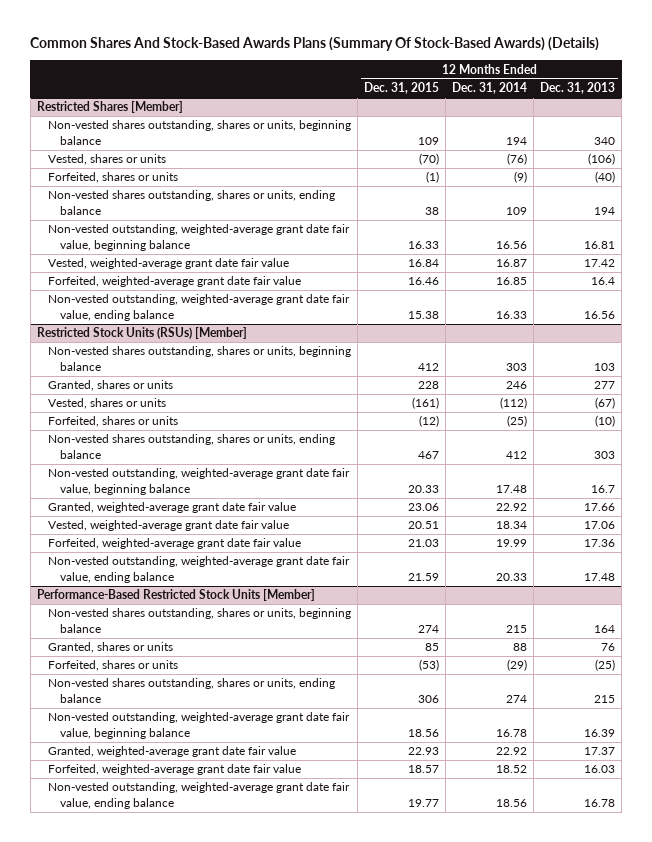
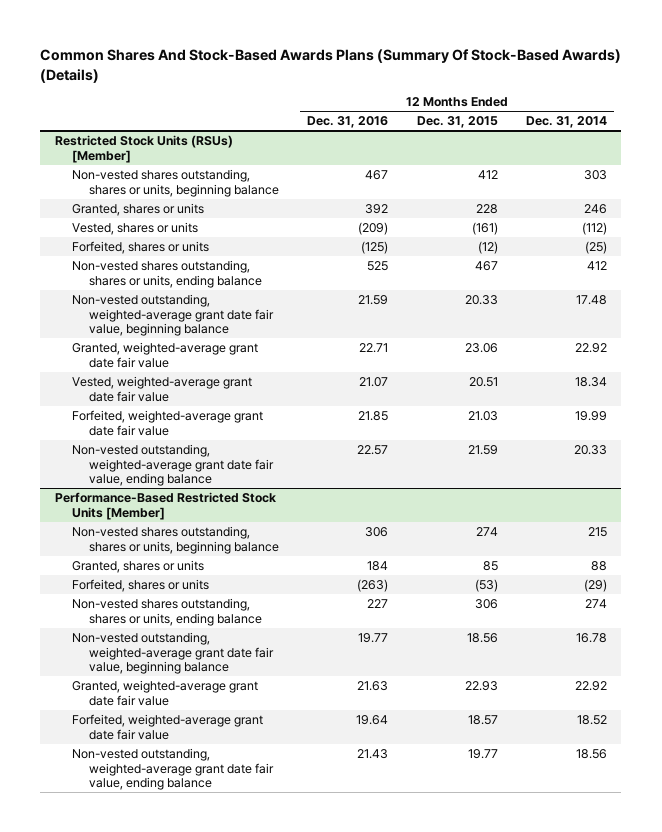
[540,82,616,95] Dec. 31, 2013 -> none
none -> [307,116,389,129] Dec. 31, 2016
[36,101,183,114] Restricted Shares [Member] -> none
[48,120,352,145] Non-vested shares outstanding, shares or units, beginning balance -> none
[48,154,167,166] Vested, shares or units -> none
[48,172,179,184] Forfeited, shares or units -> none
[48,190,336,215] Non-vested shares outstanding, shares or units, ending balance -> none
[48,224,351,251] Non-vested outstanding, weighted-average grant date fair value, beginning balance -> none
[48,258,290,270] Vested, weighted-average grant date fair value -> none
[48,276,302,288] Forfeited, weighted-average grant date fair value -> none
[48,294,351,321] Non-vested outstanding, weighted-average grant date fair value, ending balance -> none

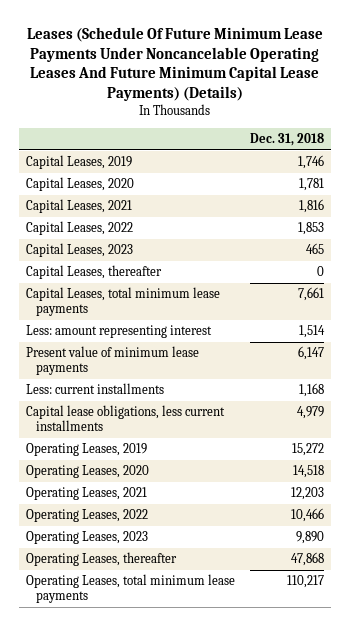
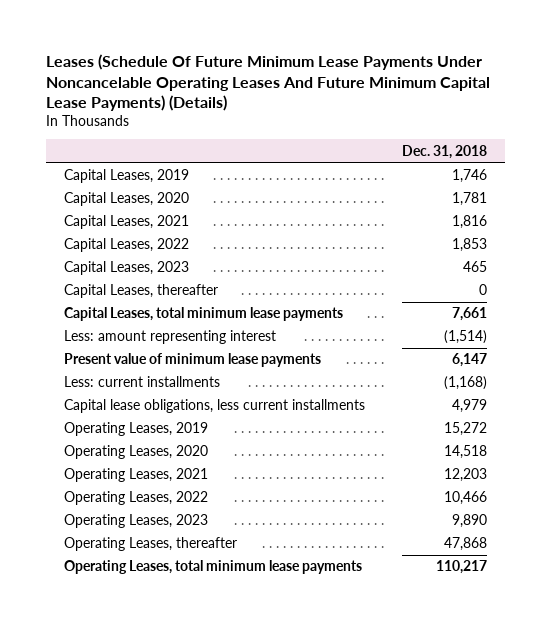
[298,325,325,339] 1,514 -> [443,330,487,345] (1,514)
[298,383,324,398] 1,168 -> [443,376,487,391] (1,168)

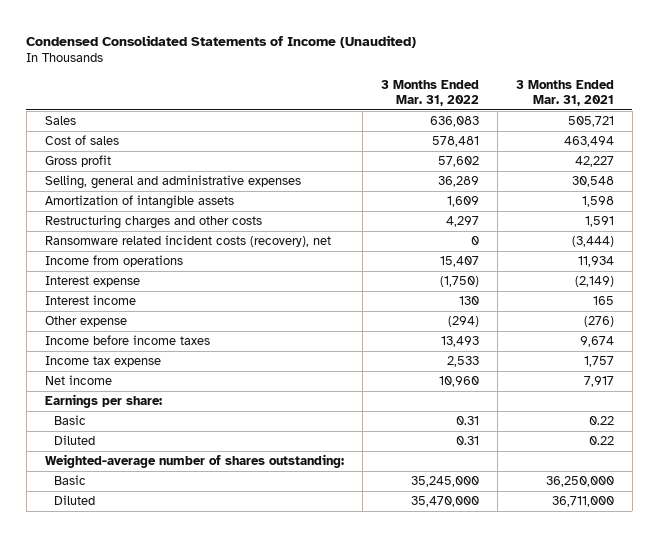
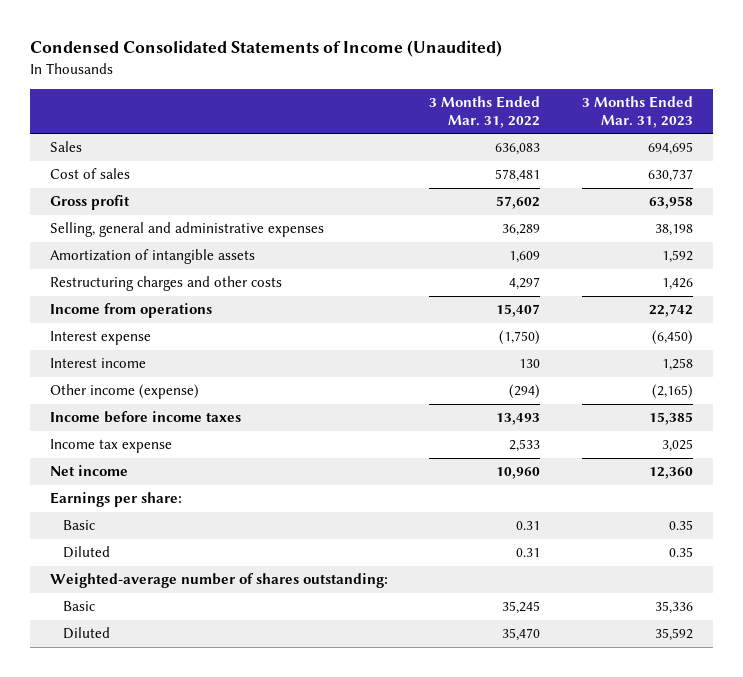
[515,79,614,107] 3 Months Ended Mar. 31, 2021 -> none
none -> [581,96,693,128] 3 Months Ended Mar. 31, 2023
[44,235,331,248] Ransomware related incident costs (recovery), net -> none
[44,316,127,328] Other expense -> [50,384,200,400] Other income (expense)
[410,476,479,488] 35,245,000 -> [502,601,541,615] 35,245
[410,496,479,508] 35,470,000 -> [502,628,541,642] 35,470

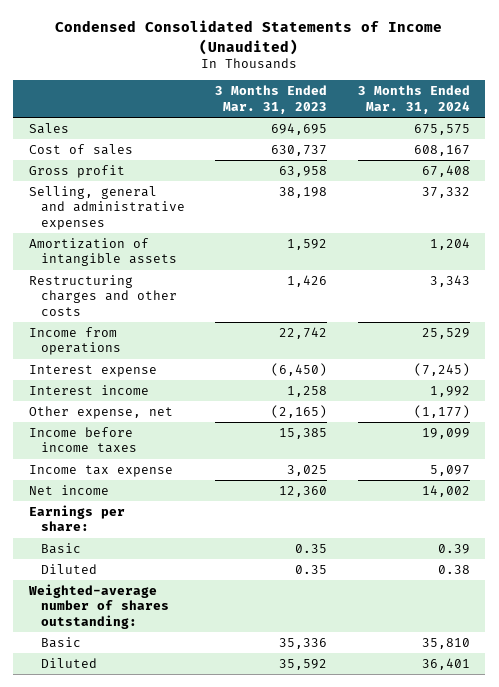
[429,96,541,128] 3 Months Ended Mar. 31, 2022 -> none
none -> [358,85,471,114] 3 Months Ended Mar. 31, 2024
[50,384,200,400] Other income (expense) -> [28,405,173,419] Other expense, net

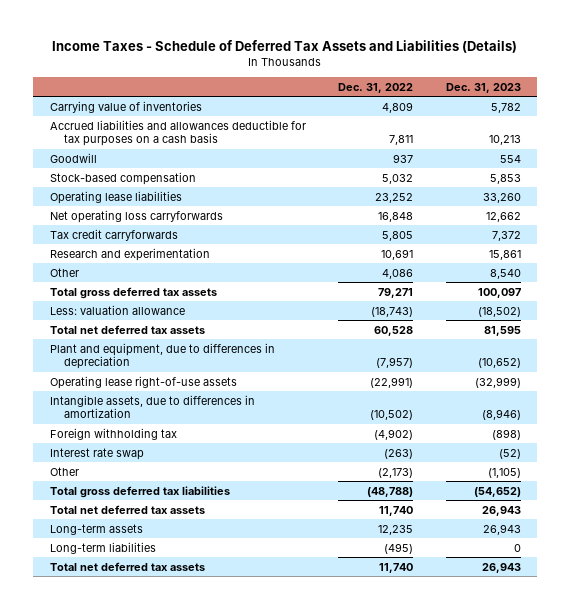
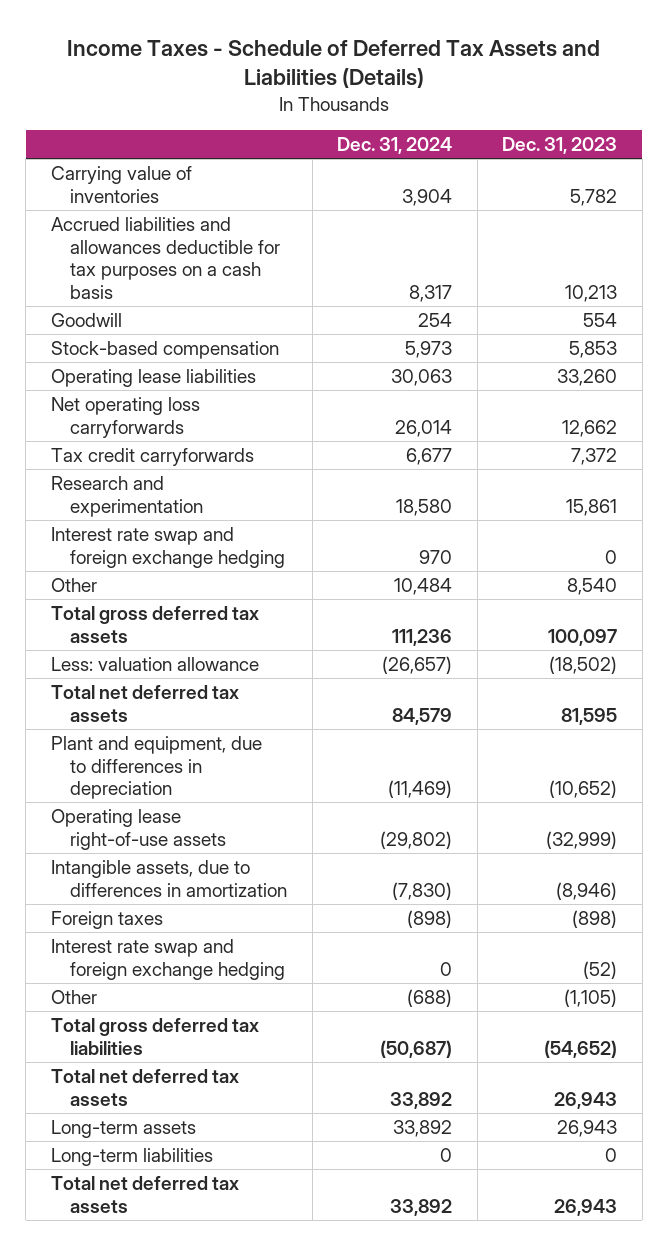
[338,82,414,93] Dec. 31, 2022 -> none
none -> [337,137,453,155] Dec. 31, 2024
none -> [50,527,286,568] Interest rate swap and foreign exchange hedging
[49,447,144,460] Interest rate swap -> none
[49,427,177,440] Foreign withholding tax -> [50,911,163,930] Foreign taxes
none -> [50,939,286,980] Interest rate swap and foreign exchange hedging

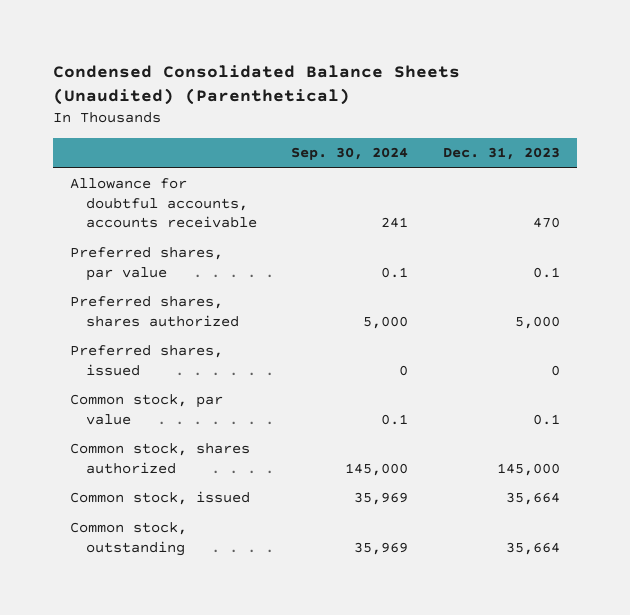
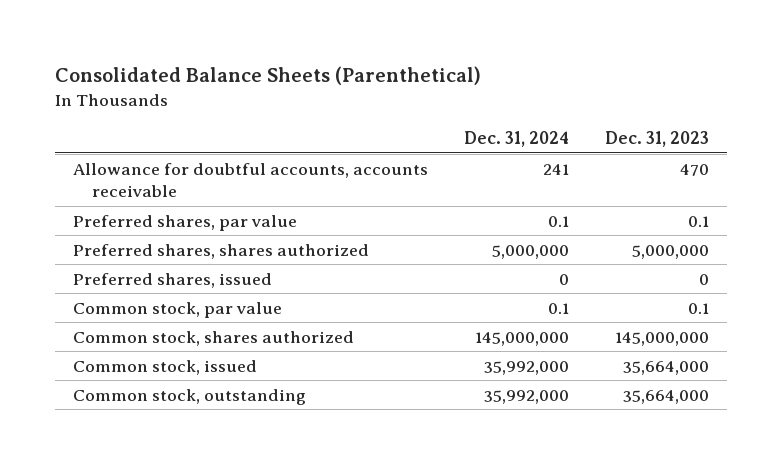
[53,65,461,106] Condensed Consolidated Balance Sheets (Unaudited) (Parenthetical) -> [54,66,481,86] Consolidated Balance Sheets (Parenthetical)
[291,147,409,161] Sep. 30, 2024 -> none
none -> [464,131,570,148] Dec. 31, 2024
[514,315,560,329] 5,000 -> [632,244,710,259] 5,000,000
[496,462,560,476] 145,000 -> [615,331,710,346] 145,000,000
[505,492,560,506] 35,664 -> [623,360,710,375] 35,664,000
[505,541,560,555] 35,664 -> [623,389,710,404] 35,664,000

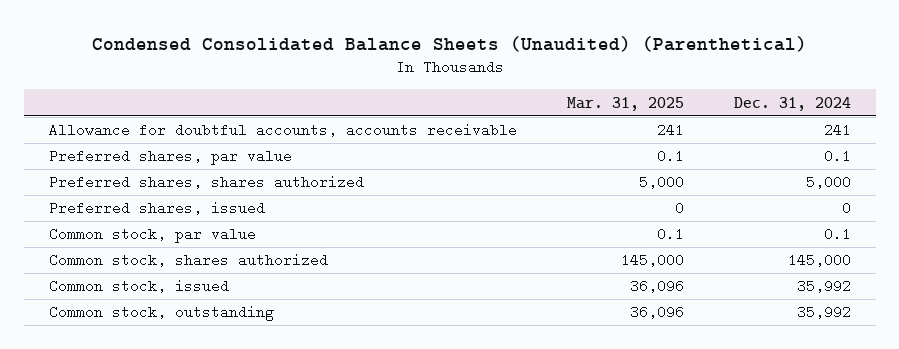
[54,66,481,86] Consolidated Balance Sheets (Parenthetical) -> [91,35,807,52] Condensed Consolidated Balance Sheets (Unaudited) (Parenthetical)
[605,131,710,148] Dec. 31, 2023 -> none
none -> [566,96,684,111] Mar. 31, 2025
[492,244,570,259] 5,000,000 -> [805,175,851,190] 5,000
[475,331,570,346] 145,000,000 -> [787,253,851,268] 145,000
[484,360,570,375] 35,992,000 -> [796,279,851,294] 35,992
[484,389,570,404] 35,992,000 -> [796,305,851,320] 35,992

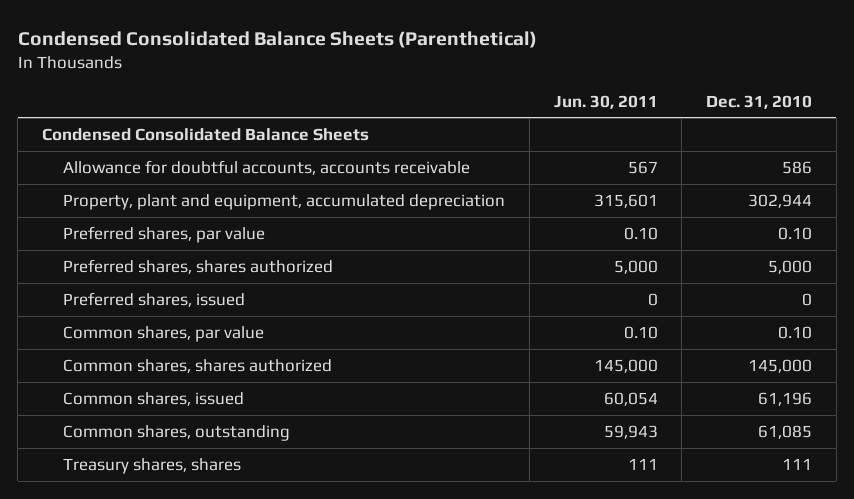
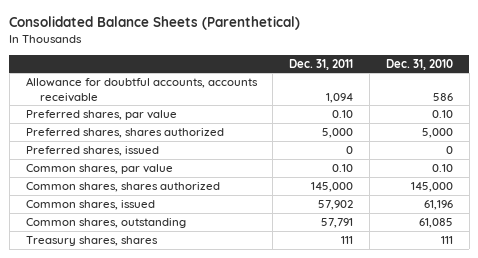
[17,30,537,48] Condensed Consolidated Balance Sheets (Parenthetical) -> [9,16,301,31] Consolidated Balance Sheets (Parenthetical)
[553,94,658,109] Jun. 30, 2011 -> none
none -> [289,58,354,70] Dec. 31, 2011
[42,127,370,141] Condensed Consolidated Balance Sheets -> none
[63,193,506,210] Property, plant and equipment, accumulated depreciation -> none

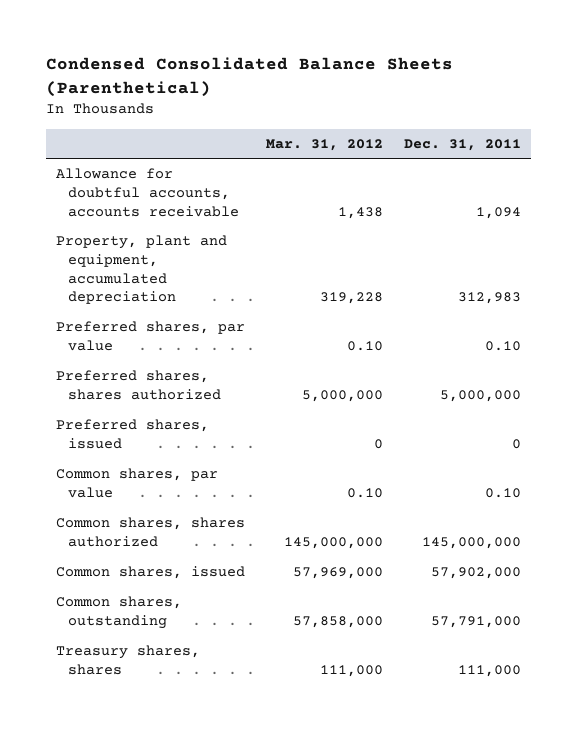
[9,16,301,31] Consolidated Balance Sheets (Parenthetical) -> [45,57,453,97] Condensed Consolidated Balance Sheets (Parenthetical)
[385,58,453,70] Dec. 31, 2010 -> none
none -> [265,138,383,151] Mar. 31, 2012
none -> [55,235,227,305] Property, plant and equipment, accumulated depreciation
[322,128,354,139] 5,000 -> [439,390,521,403] 5,000,000
[311,182,354,193] 145,000 -> [421,537,521,550] 145,000,000
[318,200,354,211] 57,902 -> [430,567,521,580] 57,902,000
[321,218,354,229] 57,791 -> [430,616,521,629] 57,791,000
[341,236,354,245] 111 -> [457,665,521,678] 111,000

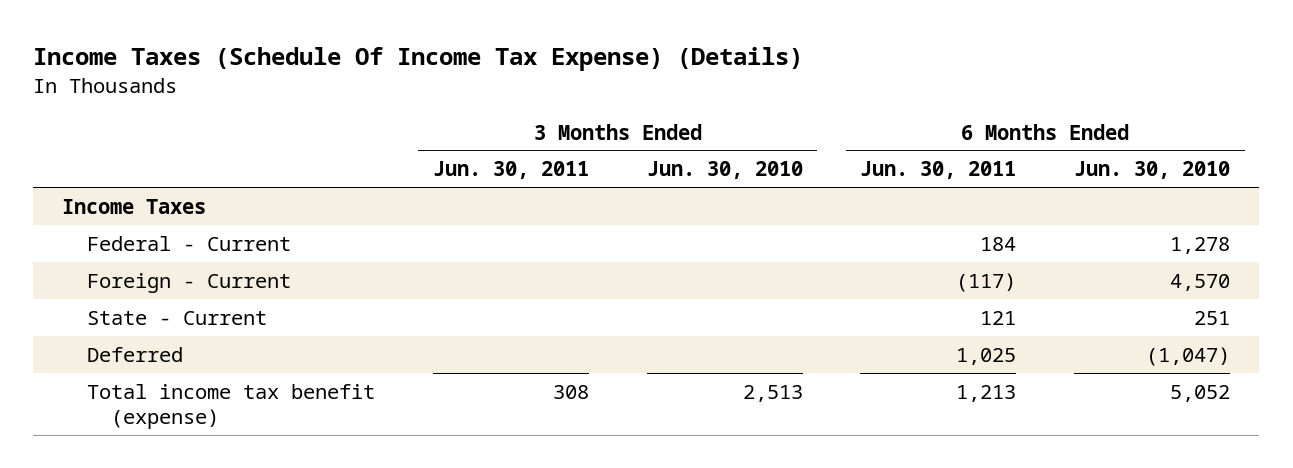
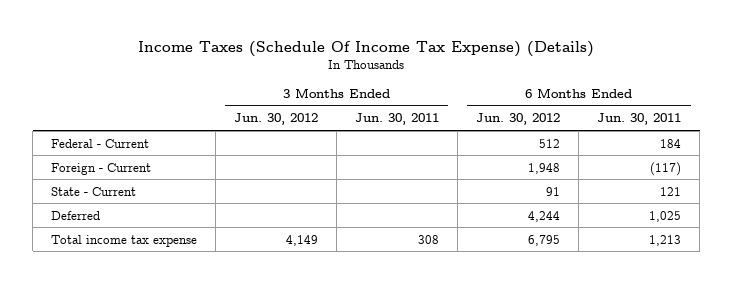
[646,161,803,180] Jun. 30, 2010 -> none
[1074,161,1231,180] Jun. 30, 2010 -> none
none -> [234,113,319,126] Jun. 30, 2012
none -> [476,113,561,126] Jun. 30, 2012
[62,198,207,214] Income Taxes -> none
[86,383,375,429] Total income tax benefit (expense) -> [51,234,198,247] Total income tax expense

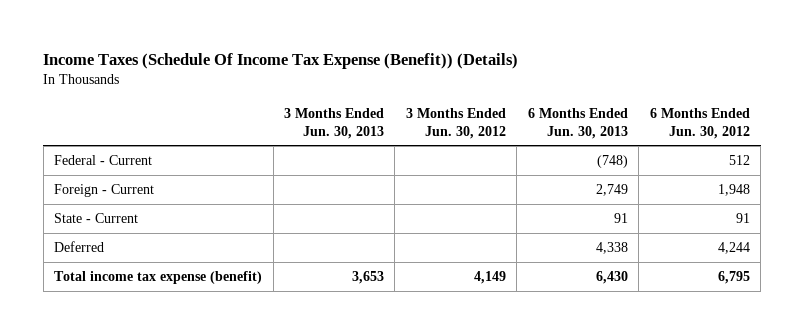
[138,40,595,57] Income Taxes (Schedule Of Income Tax Expense) (Details) -> [43,53,519,70] Income Taxes (Schedule Of Income Tax Expense (Benefit)) (Details)
[355,113,440,126] Jun. 30, 2011 -> none
[597,113,682,126] Jun. 30, 2011 -> none
none -> [284,107,385,139] 3 Months Ended Jun. 30, 2013
none -> [527,107,628,139] 6 Months Ended Jun. 30, 2013
[51,234,198,247] Total income tax expense -> [54,271,263,285] Total income tax expense (benefit)

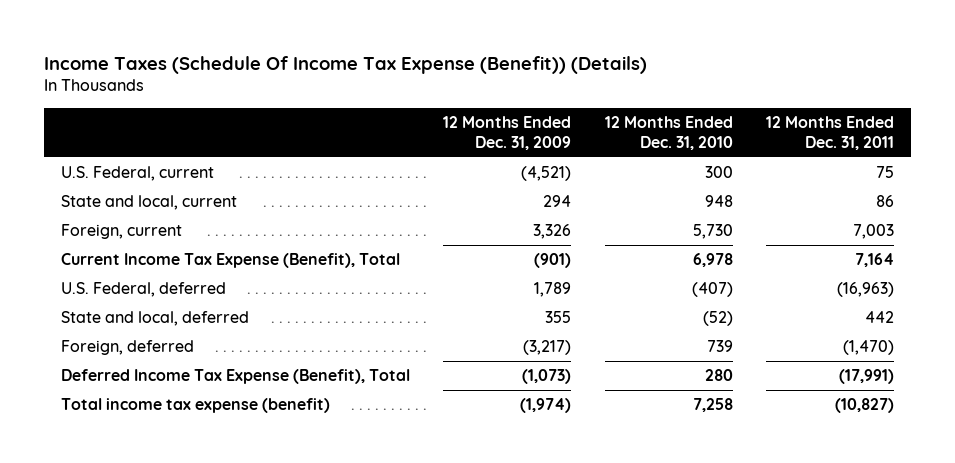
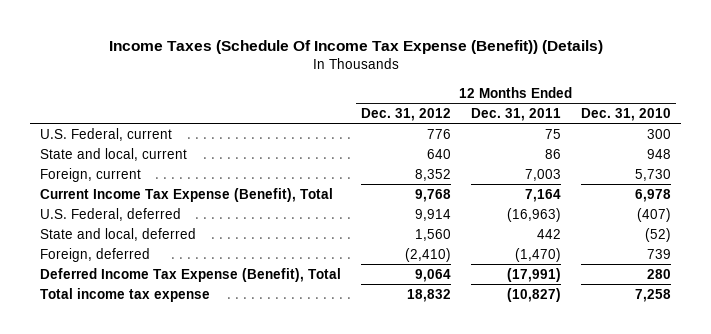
[443,115,572,151] 12 Months Ended Dec. 31, 2009 -> none
none -> [361,107,452,121] Dec. 31, 2012
[61,398,331,414] Total income tax expense (benefit) -> [40,287,211,302] Total income tax expense

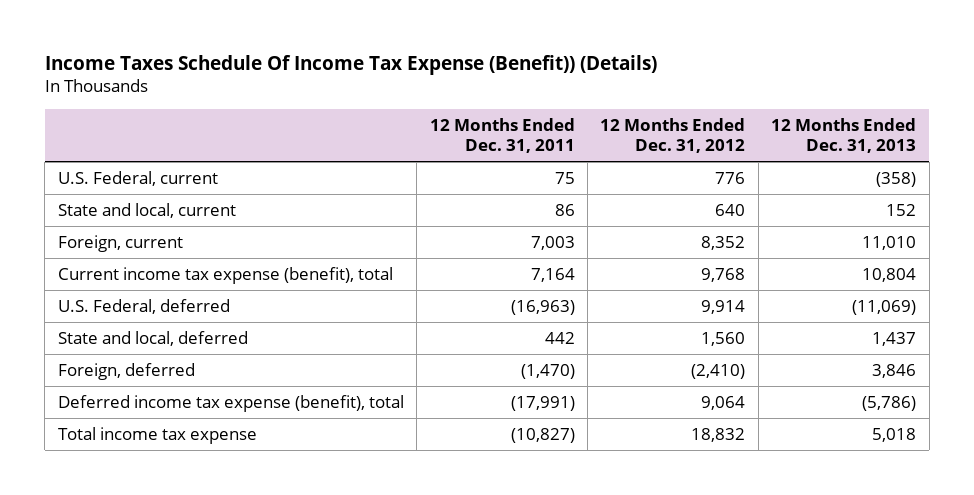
[108,40,603,55] Income Taxes (Schedule Of Income Tax Expense (Benefit)) (Details) -> [44,55,657,76] Income Taxes Schedule Of Income Tax Expense (Benefit)) (Details)
[581,107,672,121] Dec. 31, 2010 -> none
none -> [771,117,917,154] 12 Months Ended Dec. 31, 2013
[40,187,334,202] Current Income Tax Expense (Benefit), Total -> [57,266,393,284] Current income tax expense (benefit), total
[40,267,342,282] Deferred Income Tax Expense (Benefit), Total -> [57,394,404,412] Deferred income tax expense (benefit), total

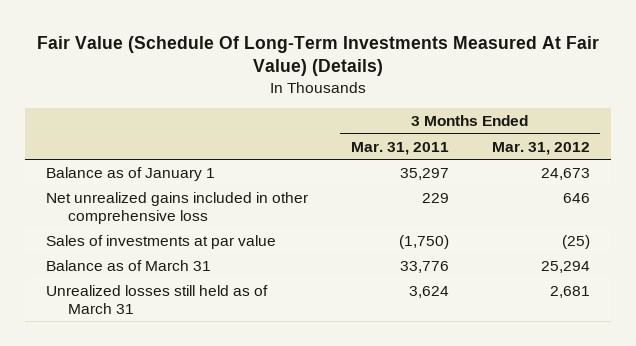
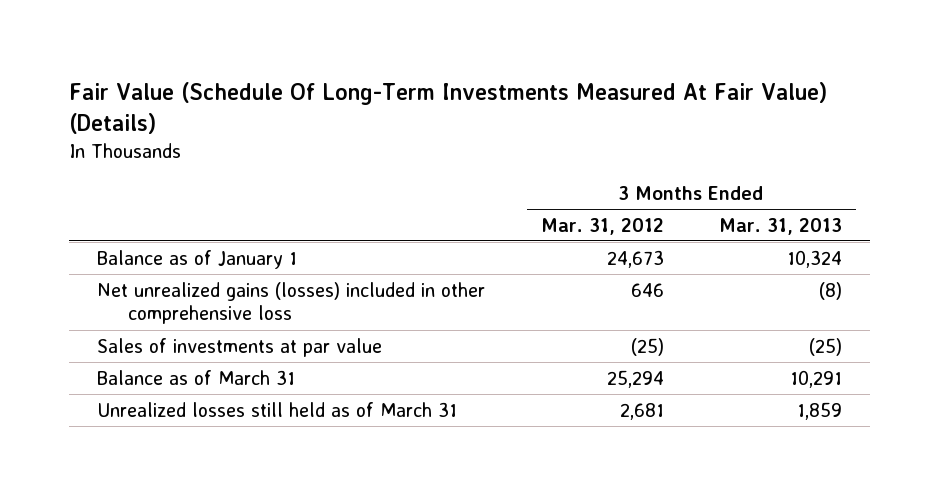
[350,141,449,155] Mar. 31, 2011 -> none
none -> [719,217,843,235] Mar. 31, 2013
[46,191,309,224] Net unrealized gains included in other comprehensive loss -> [97,281,486,325] Net unrealized gains (losses) included in other comprehensive loss

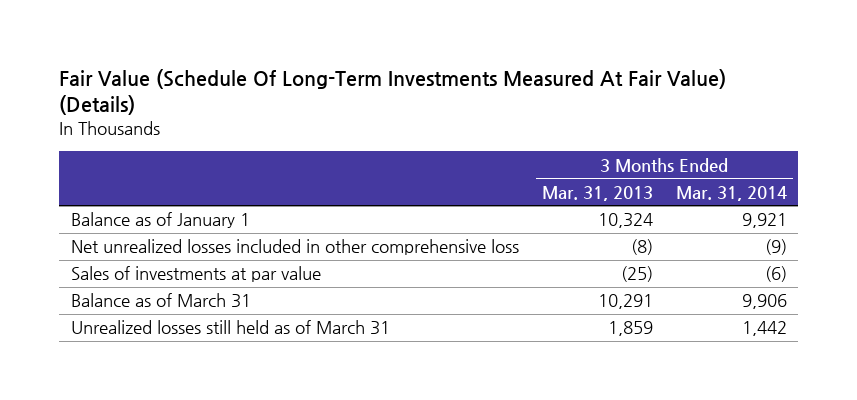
[540,217,664,235] Mar. 31, 2012 -> none
none -> [675,185,787,201] Mar. 31, 2014
[97,281,486,325] Net unrealized gains (losses) included in other comprehensive loss -> [70,239,519,256] Net unrealized losses included in other comprehensive loss

